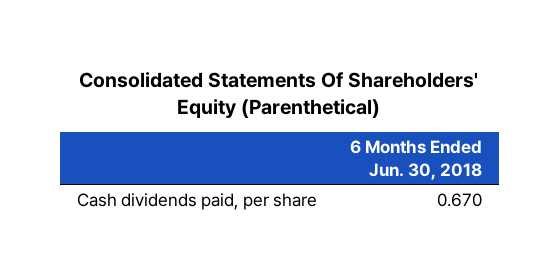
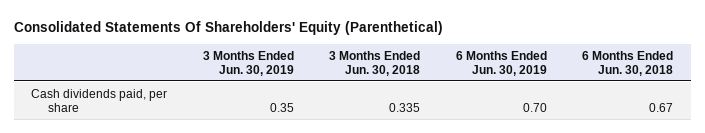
none -> [202,50,294,76] 3 Months Ended Jun. 30, 2019
none -> [329,50,421,76] 3 Months Ended Jun. 30, 2018
none -> [455,50,547,76] 6 Months Ended Jun. 30, 2019
[437,193,483,208] 0.670 -> [649,102,674,112] 0.67

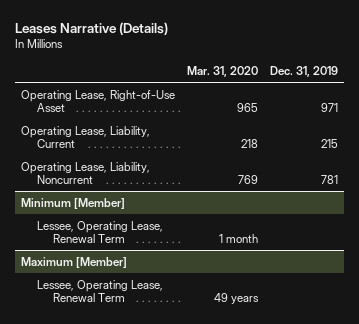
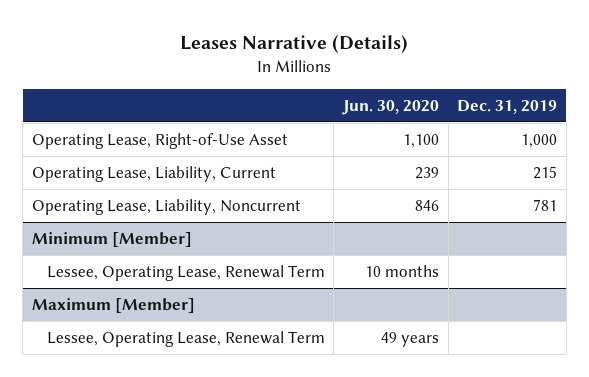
[187,66,259,78] Mar. 31, 2020 -> none
none -> [341,99,439,115] Jun. 30, 2020
[321,103,339,113] 971 -> [521,133,558,148] 1,000

